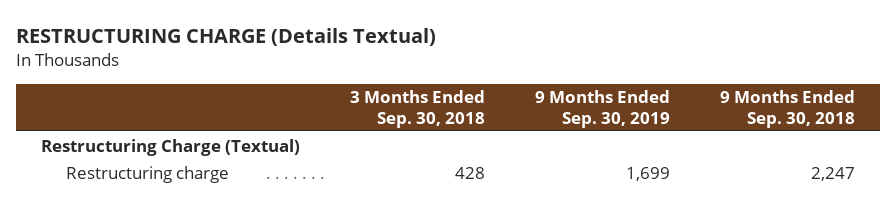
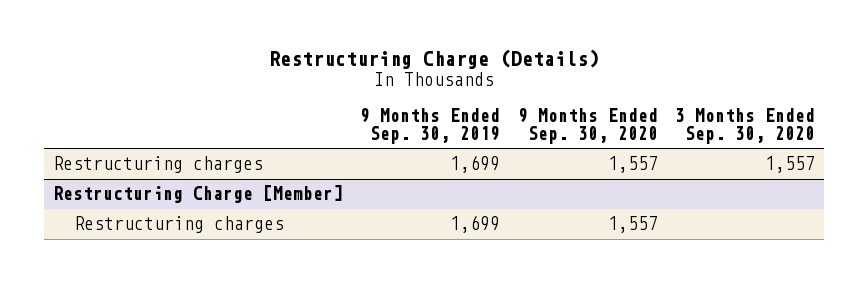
[16,28,437,47] RESTRUCTURING CHARGE (Details Textual) -> [269,49,600,70] Restructuring Charge (Details)
[350,90,486,128] 3 Months Ended Sep. 30, 2018 -> none
[719,90,855,128] 9 Months Ended Sep. 30, 2018 -> none
none -> [517,107,658,145] 9 Months Ended Sep. 30, 2020
none -> [675,107,816,145] 3 Months Ended Sep. 30, 2020
[41,138,301,156] Restructuring Charge (Textual) -> none
[66,165,230,183] Restructuring charge -> [52,156,263,174] Restructuring charges
none -> [52,185,343,204] Restructuring Charge [Member]
none -> [73,216,284,234] Restructuring charges

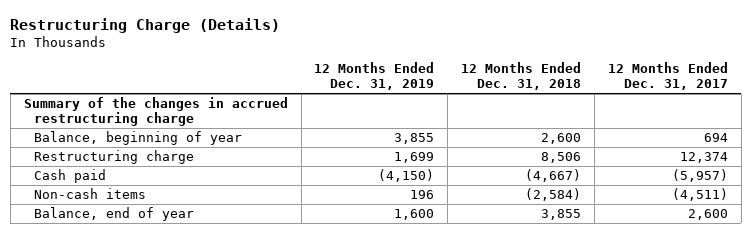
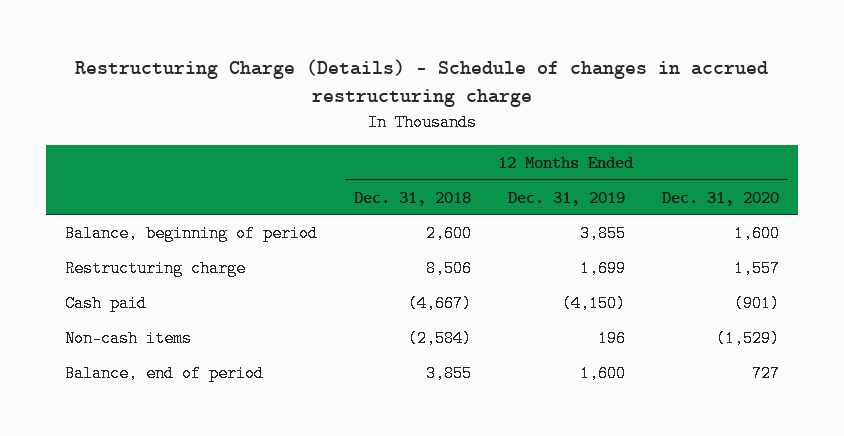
[10,17,281,33] Restructuring Charge (Details) -> [74,59,768,108] Restructuring Charge (Details) - Schedule of changes in accrued restructuring charge
[607,62,728,91] 12 Months Ended Dec. 31, 2017 -> none
none -> [662,191,780,206] Dec. 31, 2020
[23,96,288,127] Summary of the changes in accrued restructuring charge -> none
[33,130,242,145] Balance, beginning of year -> [64,224,318,242] Balance, beginning of period
[33,206,194,221] Balance, end of year -> [64,364,264,382] Balance, end of period

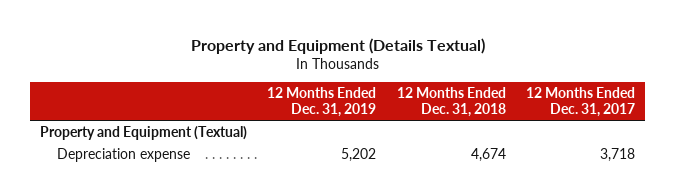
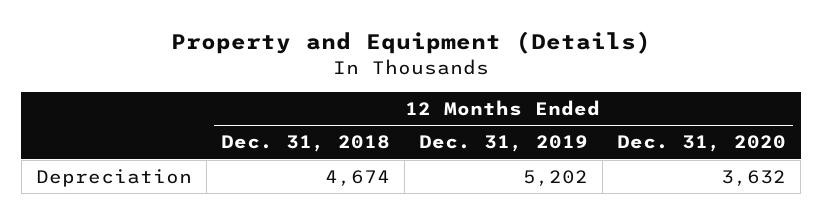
[190,37,485,54] Property and Equipment (Details Textual) -> [170,31,651,55] Property and Equipment (Details)
[526,87,636,117] 12 Months Ended Dec. 31, 2017 -> none
none -> [616,135,786,153] Dec. 31, 2020
[40,125,248,140] Property and Equipment (Textual) -> none
[57,147,191,162] Depreciation expense -> [35,168,192,187] Depreciation

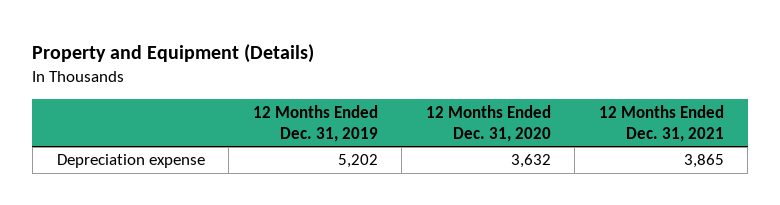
[220,135,390,153] Dec. 31, 2018 -> none
none -> [598,104,724,142] 12 Months Ended Dec. 31, 2021
[35,168,192,187] Depreciation -> [56,154,205,169] Depreciation expense

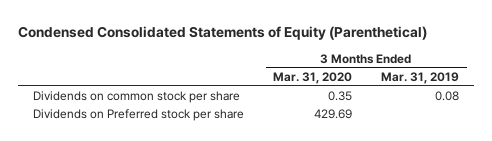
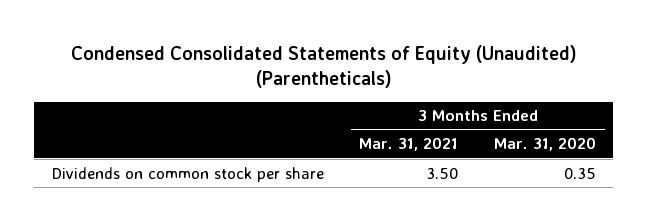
[18,26,428,41] Condensed Consolidated Statements of Equity (Parenthetical) -> [70,44,577,89] Condensed Consolidated Statements of Equity (Unaudited) (Parentheticals)
[381,71,460,84] Mar. 31, 2019 -> none
none -> [359,137,459,152] Mar. 31, 2021
[32,109,244,122] Dividends on Preferred stock per share -> none

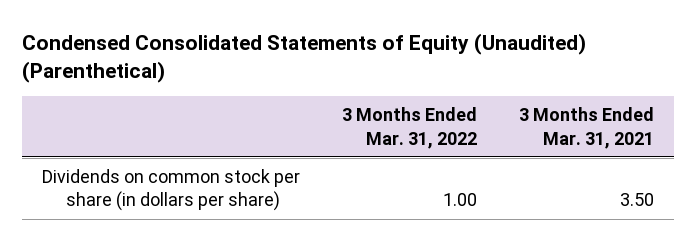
[70,44,577,89] Condensed Consolidated Statements of Equity (Unaudited) (Parentheticals) -> [21,32,586,84] Condensed Consolidated Statements of Equity (Unaudited) (Parenthetical)
[493,137,596,152] Mar. 31, 2020 -> none
none -> [342,107,478,149] 3 Months Ended Mar. 31, 2022
[52,166,325,182] Dividends on common stock per share -> [42,169,301,212] Dividends on common stock per share (in dollars per share)

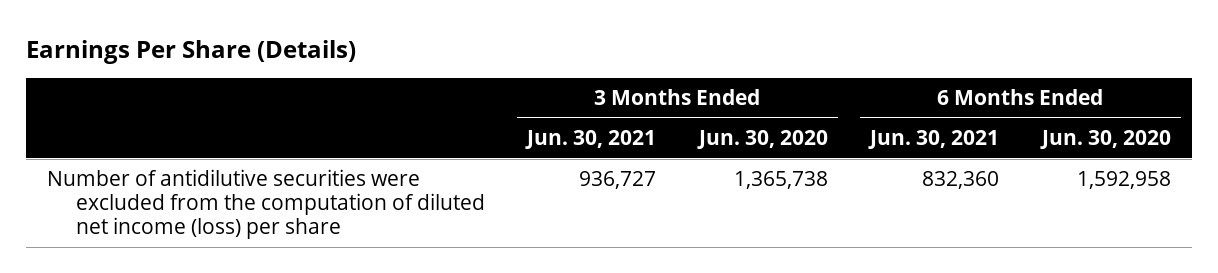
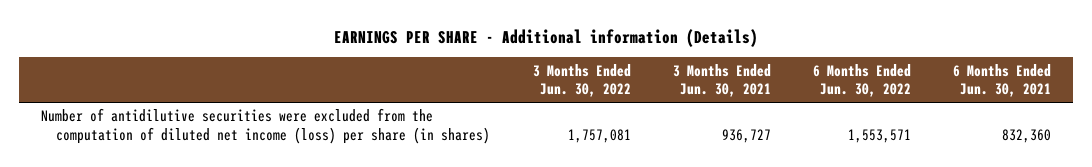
[25,39,356,64] Earnings Per Share (Details) -> [334,28,759,47] EARNINGS PER SHARE - Additional information (Details)
[696,129,828,149] Jun. 30, 2020 -> none
[1039,129,1171,149] Jun. 30, 2020 -> none
none -> [532,63,631,98] 3 Months Ended Jun. 30, 2022
none -> [813,63,912,98] 6 Months Ended Jun. 30, 2022
[47,169,485,240] Number of antidilutive securities were excluded from the computation of diluted net income (loss) per share -> [40,108,491,144] Number of antidilutive securities were excluded from the computation of diluted net income (loss) per share (in shares)

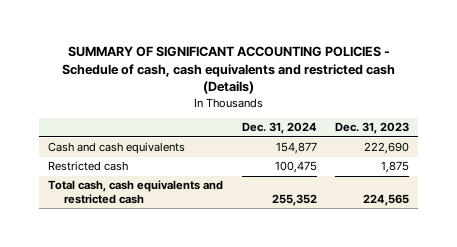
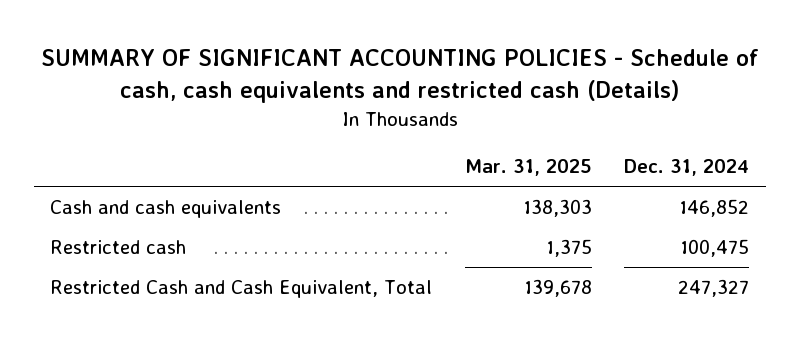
[334,122,409,135] Dec. 31, 2023 -> none
none -> [464,159,592,177] Mar. 31, 2025
[275,142,317,155] 154,877 -> [679,199,750,218] 146,852
[48,180,224,204] Total cash, cash equivalents and restricted cash -> [50,280,433,299] Restricted Cash and Cash Equivalent, Total
[271,193,317,206] 255,352 -> [678,279,750,298] 247,327

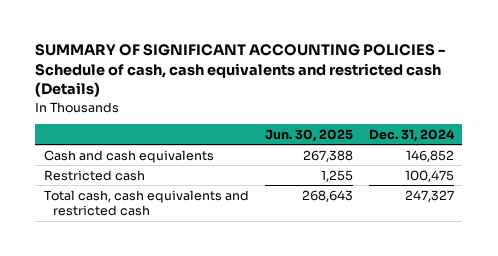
[464,159,592,177] Mar. 31, 2025 -> none
none -> [264,128,353,142] Jun. 30, 2025
[50,280,433,299] Restricted Cash and Cash Equivalent, Total -> [43,189,249,217] Total cash, cash equivalents and restricted cash

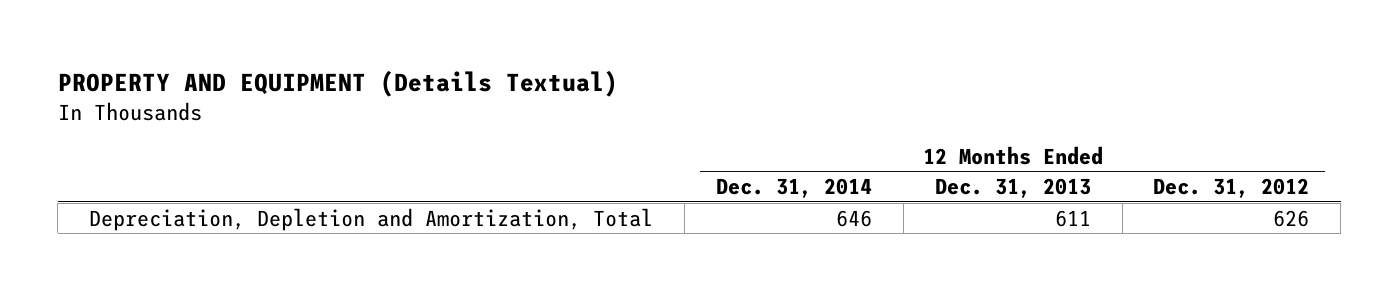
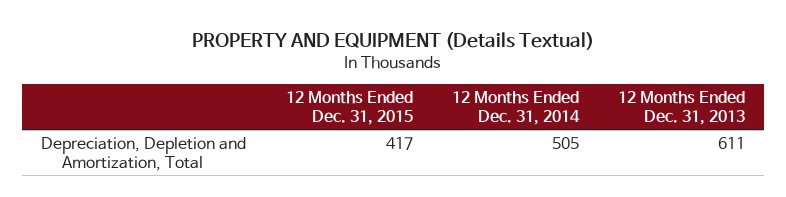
[1153,177,1310,198] Dec. 31, 2012 -> none
none -> [285,90,413,125] 12 Months Ended Dec. 31, 2015
[835,209,872,227] 646 -> [551,136,579,149] 505

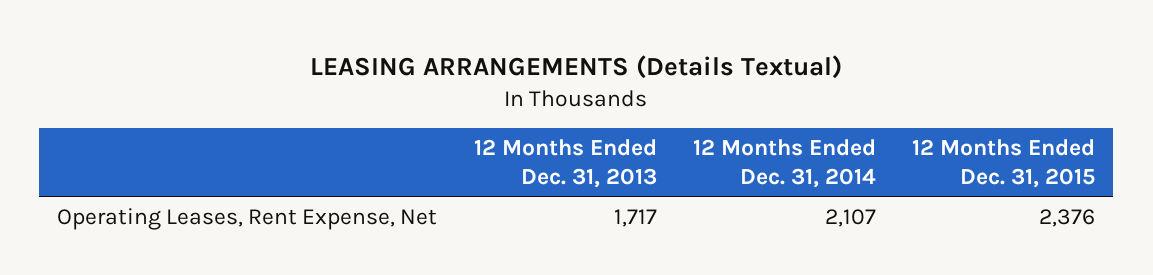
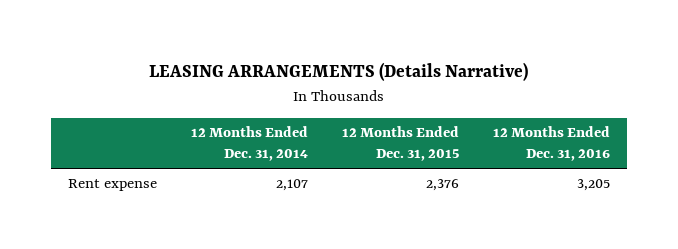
[310,54,843,79] LEASING ARRANGEMENTS (Details Textual) -> [149,62,529,82] LEASING ARRANGEMENTS (Details Narrative)
[473,139,657,188] 12 Months Ended Dec. 31, 2013 -> none
none -> [493,126,611,162] 12 Months Ended Dec. 31, 2016
[57,207,438,230] Operating Leases, Rent Expense, Net -> [67,179,157,192] Rent expense

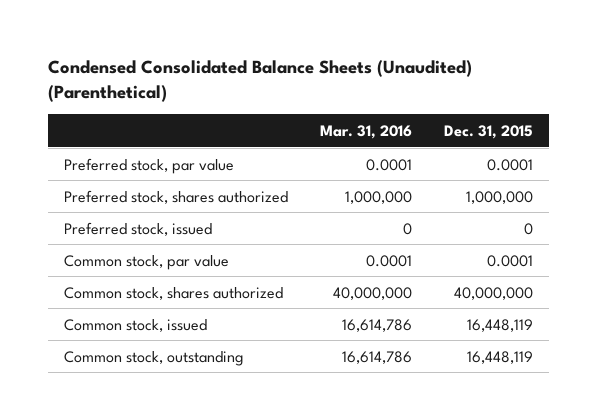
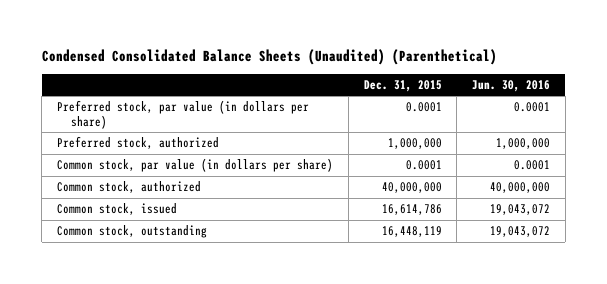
[320,124,413,139] Mar. 31, 2016 -> none
none -> [472,79,551,92] Jun. 30, 2016
[63,221,212,236] Preferred stock, issued -> none
[63,157,234,174] Preferred stock, par value -> [56,100,309,129] Preferred stock, par value (in dollars per share)
[63,189,288,204] Preferred stock, shares authorized -> [56,136,219,150] Preferred stock, authorized
[63,254,229,270] Common stock, par value -> [56,158,333,173] Common stock, par value (in dollars per share)
[63,286,283,300] Common stock, shares authorized -> [56,181,201,194] Common stock, authorized
[467,318,534,332] 16,448,119 -> [381,204,442,216] 16,614,786

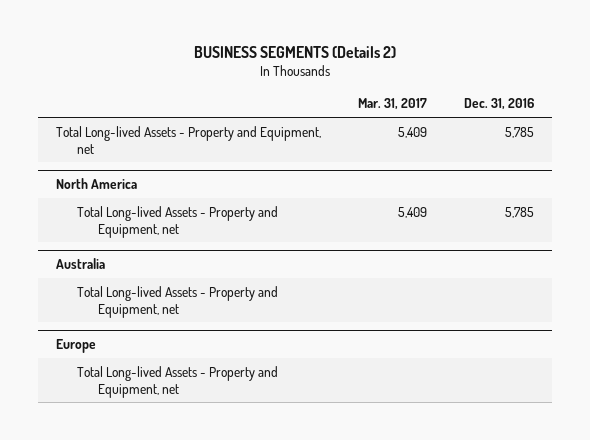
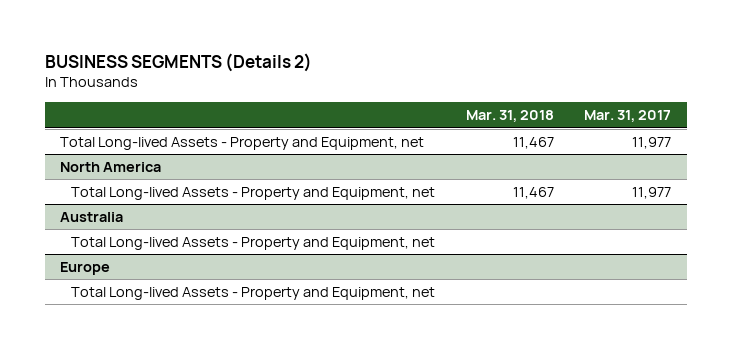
[463,98,534,111] Dec. 31, 2016 -> none
none -> [465,110,554,123] Mar. 31, 2018
[398,126,428,138] 5,409 -> [632,137,672,150] 11,977
[398,206,428,218] 5,409 -> [632,187,672,200] 11,977

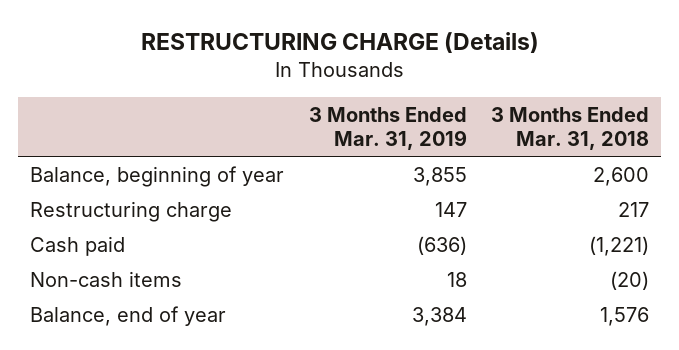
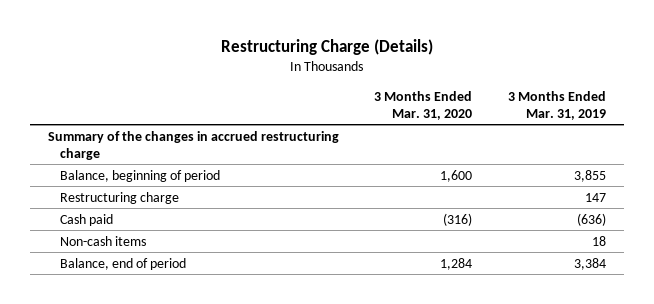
[140,31,539,53] RESTRUCTURING CHARGE (Details) -> [220,38,433,55] Restructuring Charge (Details)
[490,106,649,150] 3 Months Ended Mar. 31, 2018 -> none
none -> [374,90,473,120] 3 Months Ended Mar. 31, 2020
none -> [47,130,339,160] Summary of the changes in accrued restructuring charge
[30,165,285,187] Balance, beginning of year -> [59,169,220,182] Balance, beginning of period
[30,305,227,326] Balance, end of year -> [59,257,186,270] Balance, end of period

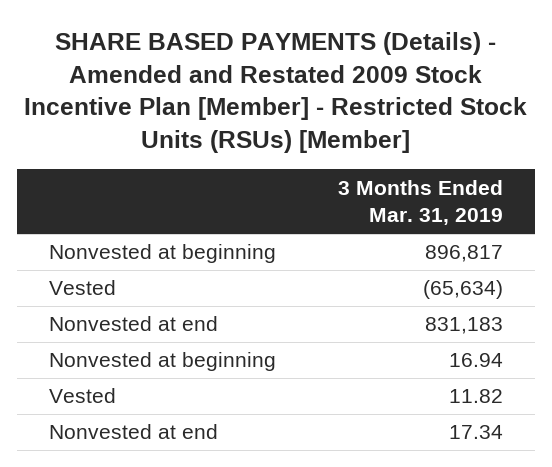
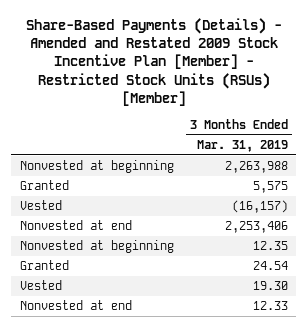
[23,31,527,154] SHARE BASED PAYMENTS (Details) - Amended and Restated 2009 Stock Incentive Plan [Member] - Restricted Stock Units (RSUs) [Member] -> [25,17,282,107] Share-Based Payments (Details) - Amended and Restated 2009 Stock Incentive Plan [Member] - Restricted Stock Units (RSUs) [Member]
[425,245,504,263] 896,817 -> [225,161,289,174] 2,263,988
none -> [19,180,69,191] Granted
[423,280,504,300] (65,634) -> [232,200,289,214] (16,157)
[425,317,504,335] 831,183 -> [225,221,289,234] 2,253,406
[449,353,504,368] 16.94 -> [253,241,289,251] 12.35
none -> [19,260,69,271] Granted
[449,389,504,404] 11.82 -> [253,281,289,291] 19.30
[449,425,504,440] 17.34 -> [253,301,289,311] 12.33

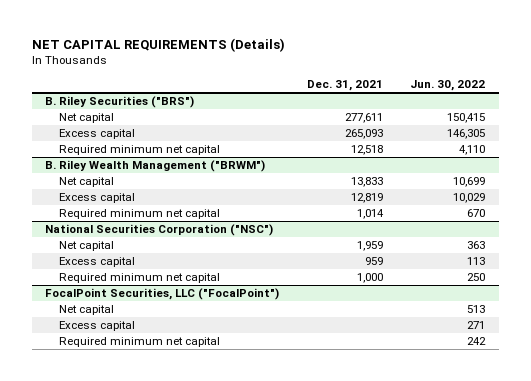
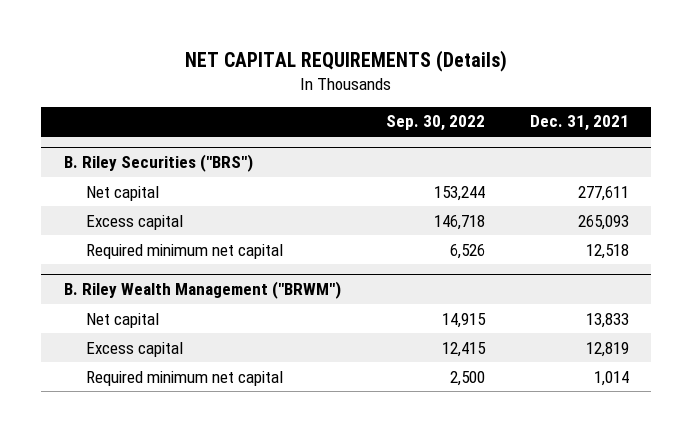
[410,79,486,91] Jun. 30, 2022 -> none
none -> [385,115,485,132] Sep. 30, 2022
[45,224,274,237] National Securities Corporation ("NSC") -> none
[58,241,114,252] Net capital -> none
[58,257,135,268] Excess capital -> none
[58,273,220,284] Required minimum net capital -> none
[45,288,280,301] FocalPoint Securities, LLC ("FocalPoint") -> none
[58,305,114,316] Net capital -> none
[58,321,135,332] Excess capital -> none
[58,337,220,348] Required minimum net capital -> none

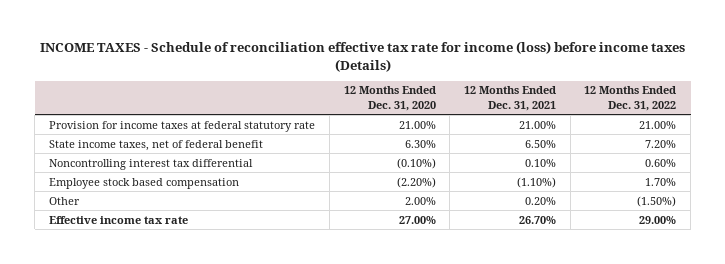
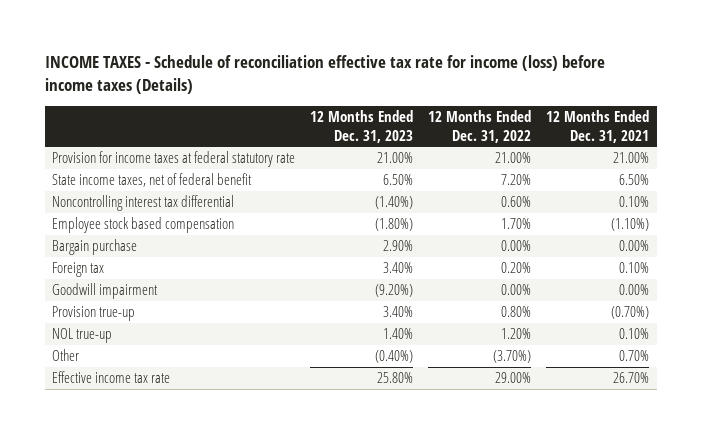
[343,86,436,111] 12 Months Ended Dec. 31, 2020 -> none
none -> [310,110,414,143] 12 Months Ended Dec. 31, 2023
none -> [52,239,138,256] Bargain purchase
none -> [52,262,105,278] Foreign tax
none -> [52,283,159,300] Goodwill impairment
none -> [52,306,136,322] Provision true-up
none -> [52,328,113,344] NOL true-up
[524,196,556,205] 0.20% -> [619,350,650,362] 0.70%
[637,195,677,207] (1.50%) -> [493,350,532,364] (3.70%)

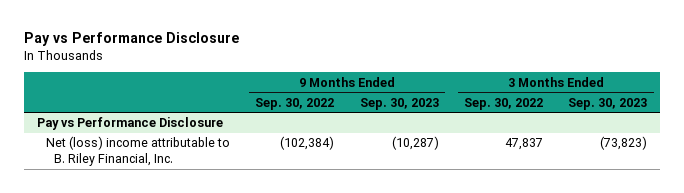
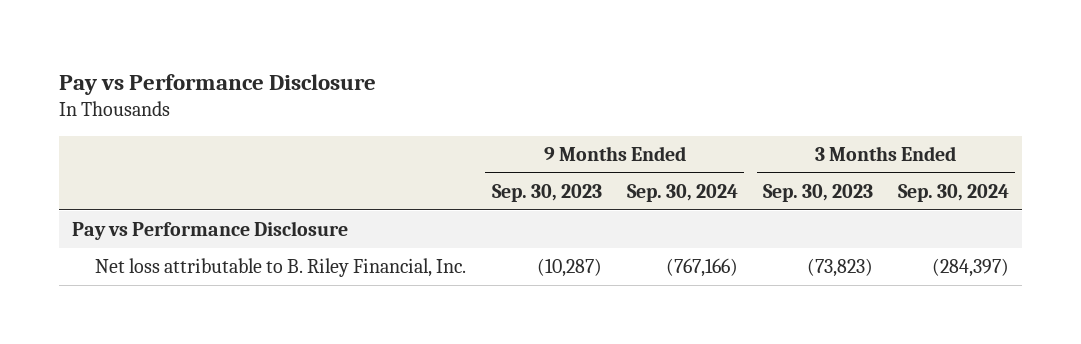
[255,97,335,110] Sep. 30, 2022 -> none
[464,97,544,110] Sep. 30, 2022 -> none
none -> [626,184,738,203] Sep. 30, 2024
none -> [898,184,1010,203] Sep. 30, 2024
[45,136,230,166] Net (loss) income attributable to B. Riley Financial, Inc. -> [95,258,467,278] Net loss attributable to B. Riley Financial, Inc.

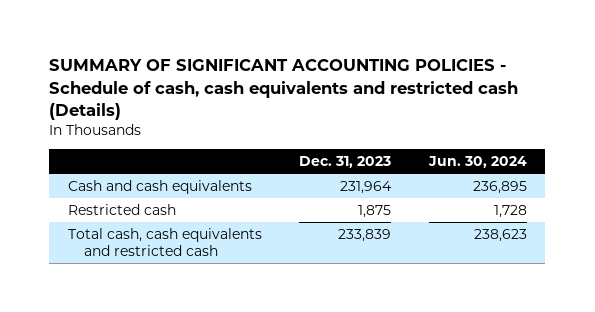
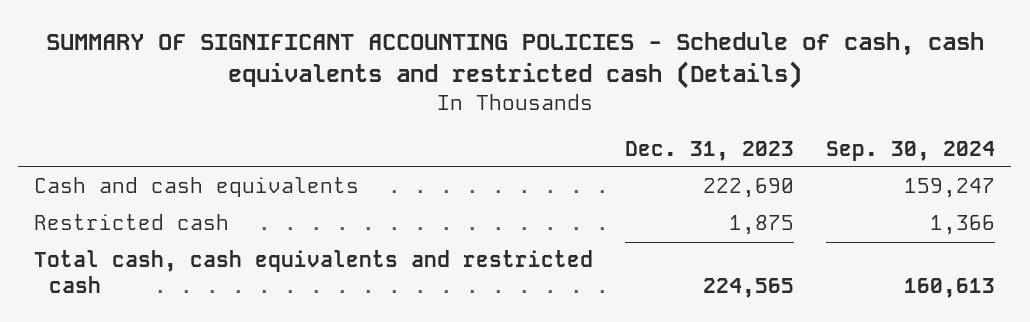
[427,156,527,169] Jun. 30, 2024 -> none
none -> [826,140,996,161] Sep. 30, 2024
[340,181,393,195] 231,964 -> [703,178,795,199] 222,690
[338,229,392,243] 233,839 -> [703,277,795,298] 224,565

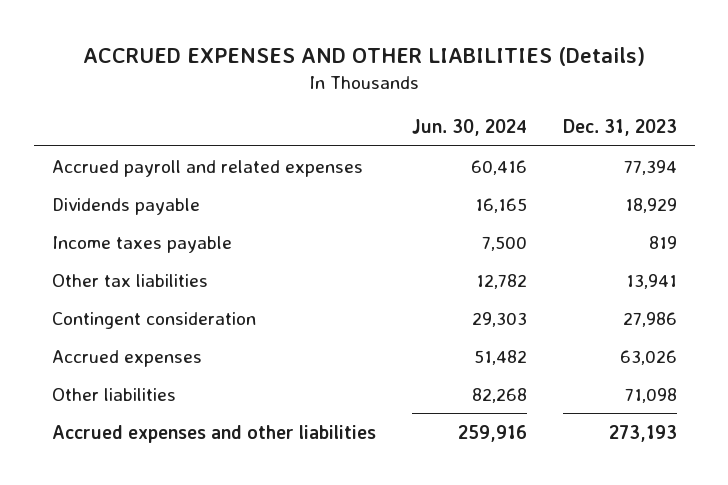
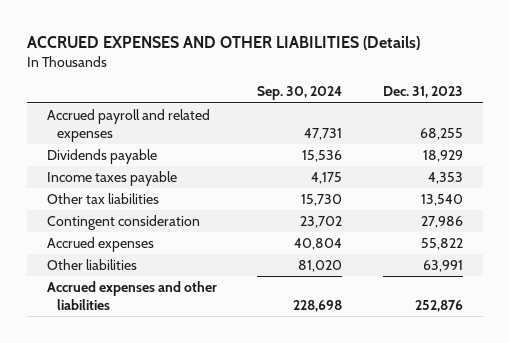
[411,119,527,137] Jun. 30, 2024 -> none
none -> [257,86,343,101] Sep. 30, 2024
[623,159,677,175] 77,394 -> [419,127,463,140] 68,255
[648,235,677,249] 819 -> [427,171,463,184] 4,353
[625,273,677,289] 13,941 -> [420,193,463,206] 13,540
[619,349,677,365] 63,026 -> [420,237,463,250] 55,822
[624,387,677,403] 71,098 -> [422,259,463,272] 63,991
[608,424,677,442] 273,193 -> [414,299,463,312] 252,876

